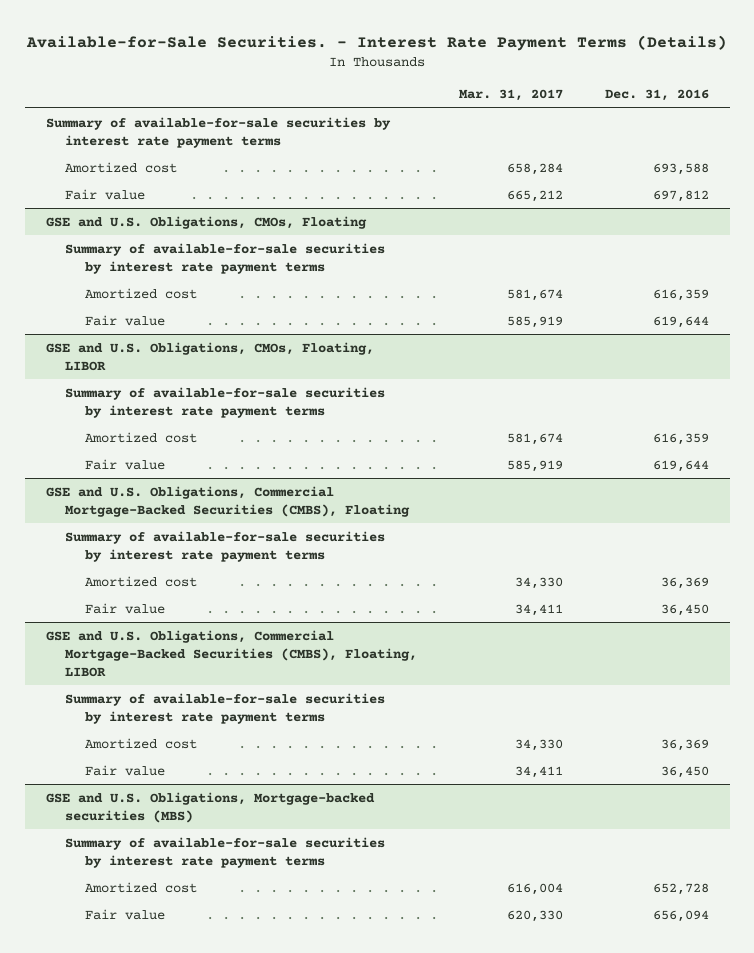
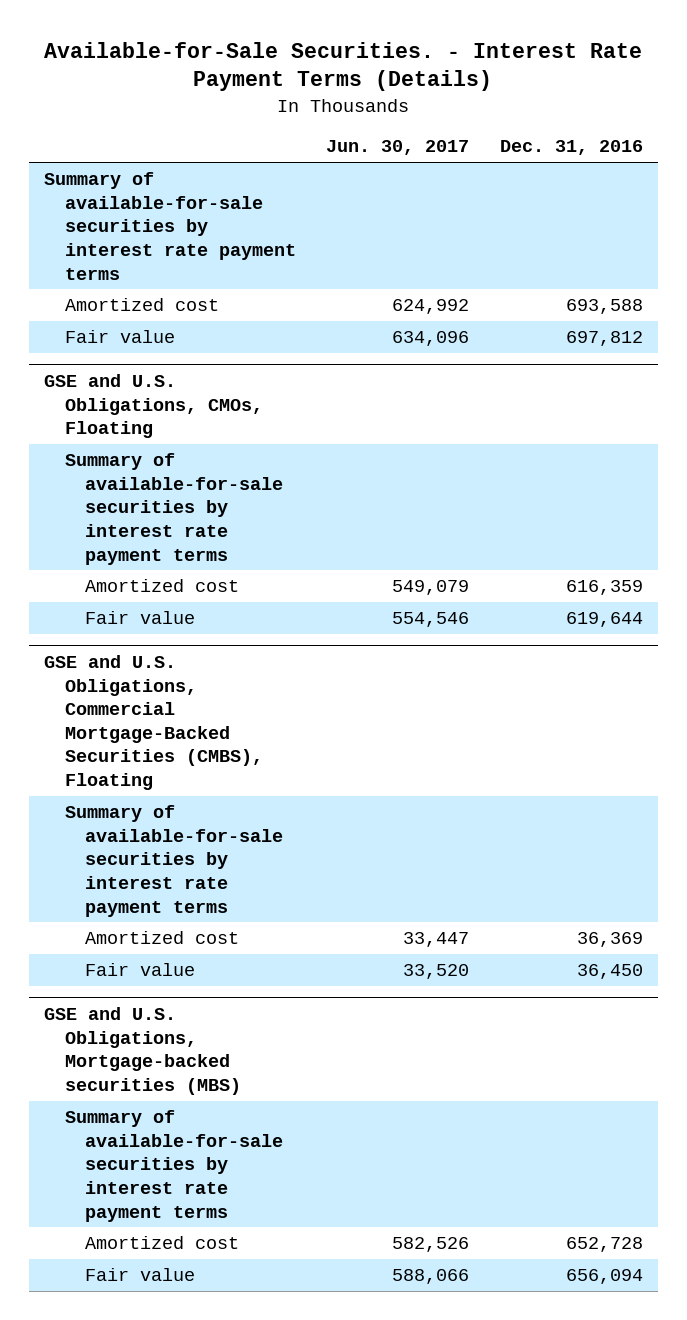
[459,88,564,101] Mar. 31, 2017 -> none
none -> [326,140,470,156] Jun. 30, 2017
[45,341,374,371] GSE and U.S. Obligations, CMOs, Floating, LIBOR -> none
[65,386,386,418] Summary of available-for-sale securities by interest rate payment terms -> none
[85,431,198,443] Amortized cost -> none
[85,458,166,470] Fair value -> none
[45,629,418,677] GSE and U.S. Obligations, Commercial Mortgage-Backed Securities (CMBS), Floating, LIBOR -> none
[65,692,386,724] Summary of available-for-sale securities by interest rate payment terms -> none
[85,737,198,749] Amortized cost -> none
[85,764,166,776] Fair value -> none

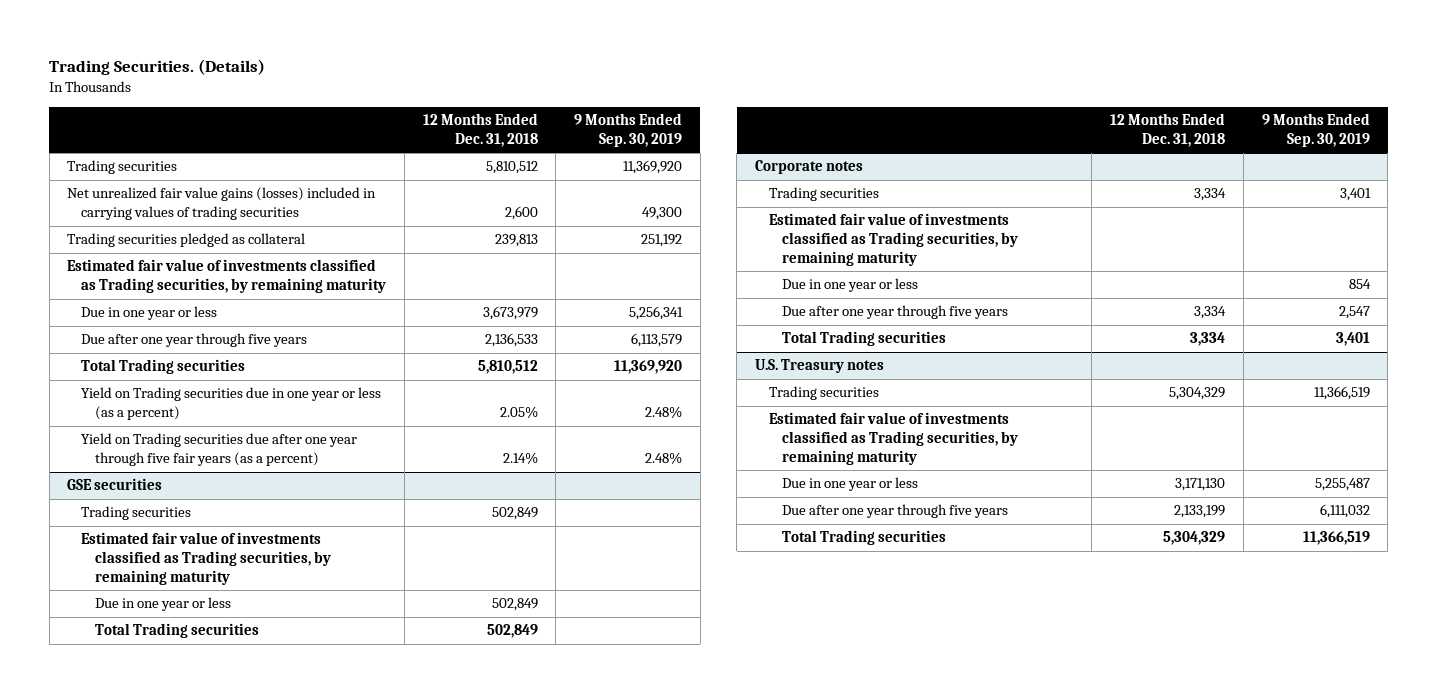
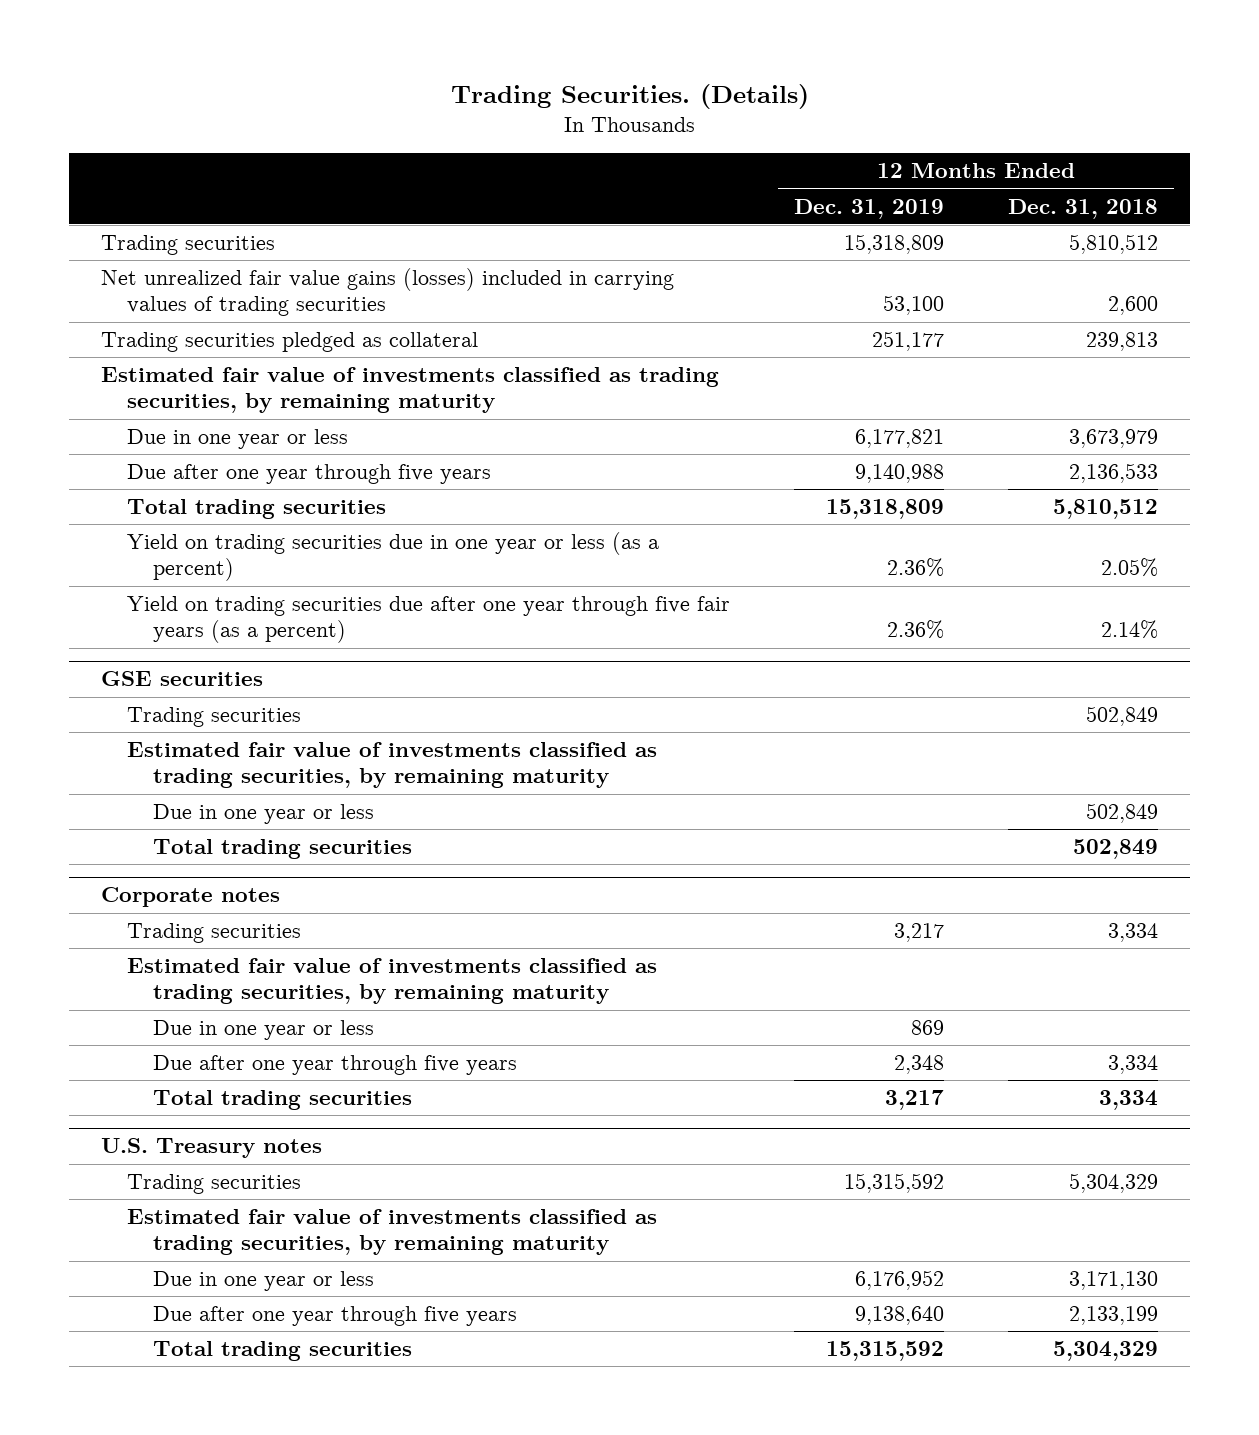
[573,113,682,147] 9 Months Ended Sep. 30, 2019 -> none
none -> [794,198,945,219] Dec. 31, 2019
[67,259,387,294] Estimated fair value of investments classified as Trading securities, by remaining maturity -> [101,367,720,414] Estimated fair value of investments classified as trading securities, by remaining maturity
[81,359,246,375] Total Trading securities -> [127,499,387,520] Total trading securities
[81,387,382,421] Yield on Trading securities due in one year or less (as a percent) -> [127,532,660,582] Yield on trading securities due in one year or less (as a percent)
[81,433,358,467] Yield on Trading securities due after one year through five fair years (as a percent) -> [127,596,731,644] Yield on trading securities due after one year through five fair years (as a percent)
[81,532,331,585] Estimated fair value of investments classified as Trading securities, by remaining maturity -> [127,742,658,789] Estimated fair value of investments classified as trading securities, by remaining maturity
[94,623,259,639] Total Trading securities -> [153,839,413,860] Total trading securities
[768,213,1019,266] Estimated fair value of investments classified as Trading securities, by remaining maturity -> [127,958,658,1005] Estimated fair value of investments classified as trading securities, by remaining maturity
[782,331,947,347] Total Trading securities -> [153,1090,413,1111] Total trading securities
[768,412,1019,465] Estimated fair value of investments classified as Trading securities, by remaining maturity -> [127,1209,658,1256] Estimated fair value of investments classified as trading securities, by remaining maturity
[782,530,947,546] Total Trading securities -> [153,1341,413,1362] Total trading securities

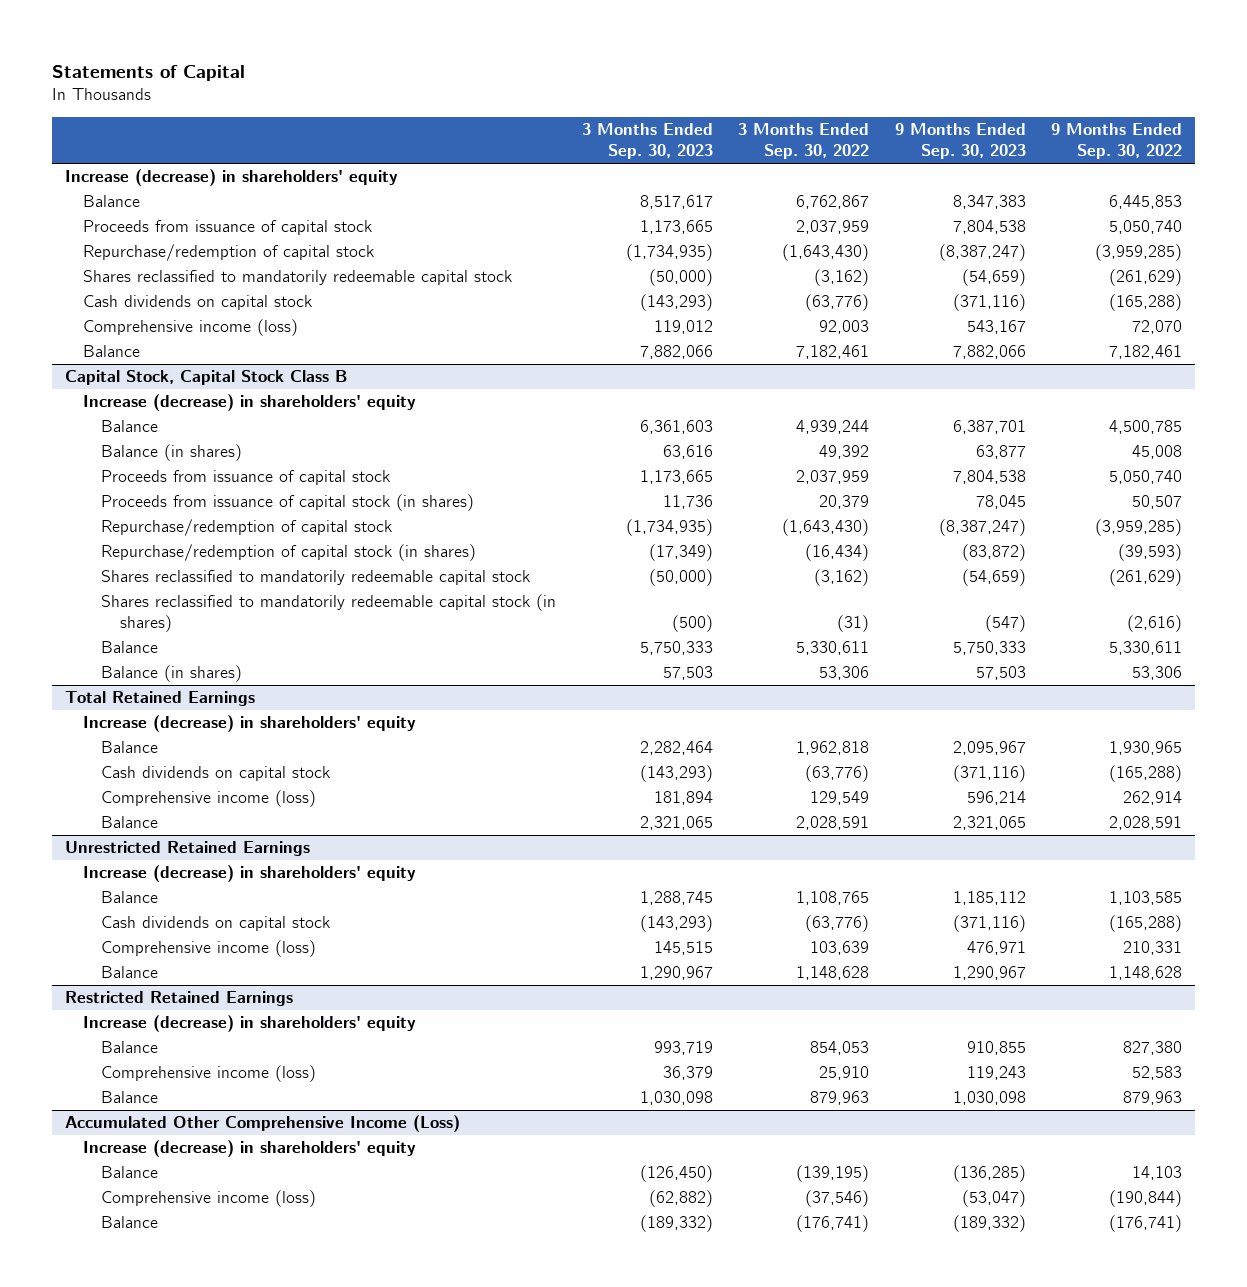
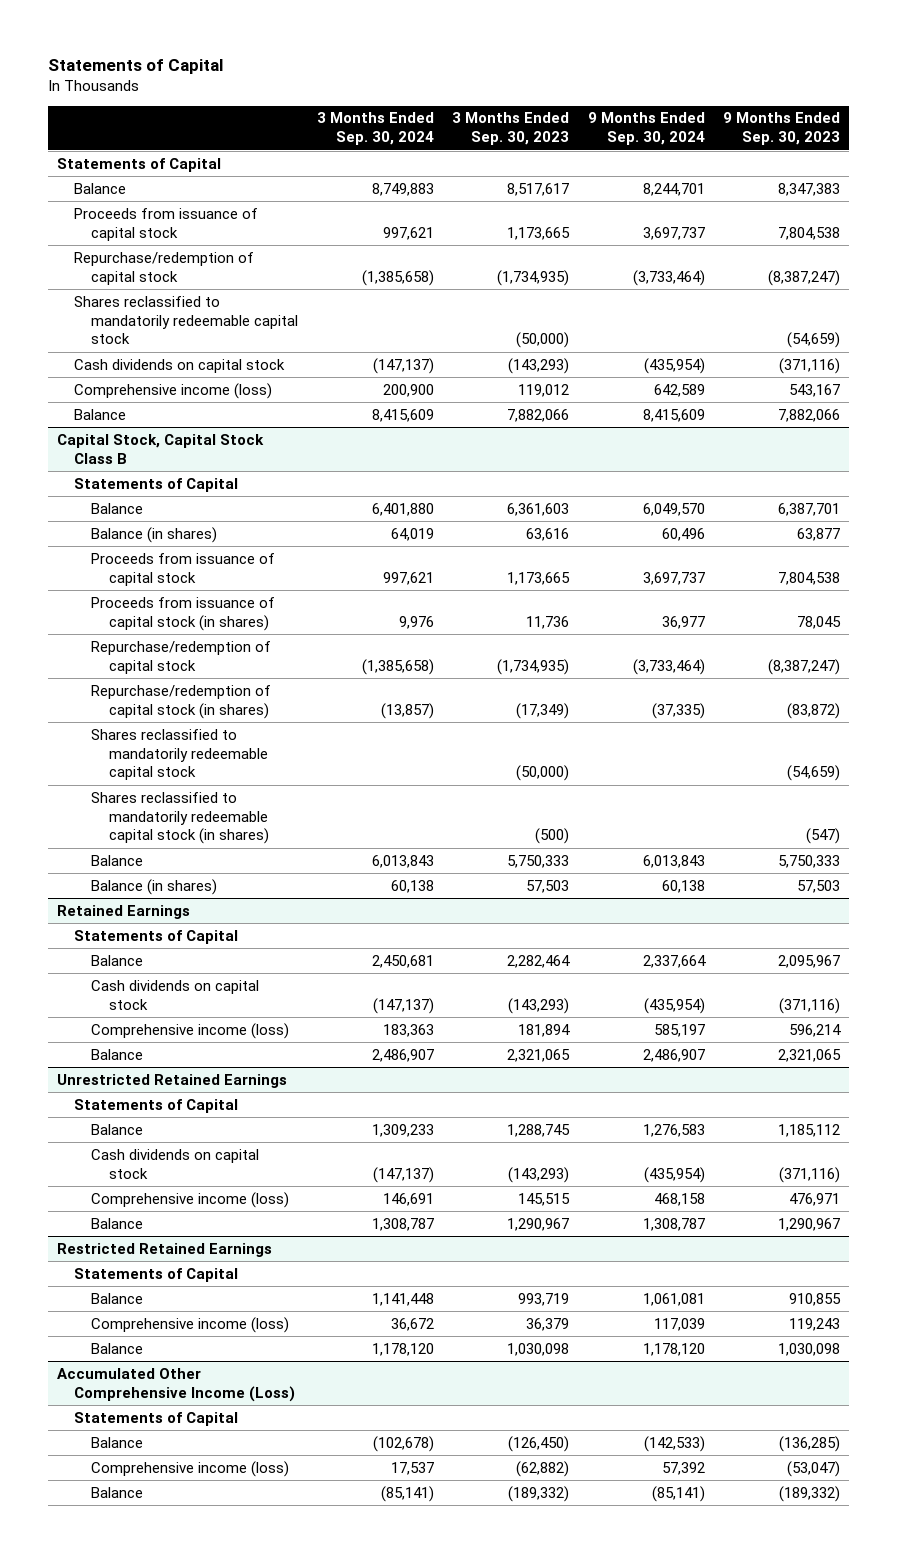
[738,123,870,160] 3 Months Ended Sep. 30, 2022 -> none
[1051,123,1183,160] 9 Months Ended Sep. 30, 2022 -> none
none -> [316,112,434,146] 3 Months Ended Sep. 30, 2024
none -> [587,112,705,146] 9 Months Ended Sep. 30, 2024
[64,169,398,187] Increase (decrease) in shareholders' equity -> [56,157,221,172] Statements of Capital
[83,394,417,412] Increase (decrease) in shareholders' equity -> [74,477,239,492] Statements of Capital
[64,691,255,707] Total Retained Earnings -> [56,904,190,919] Retained Earnings
[83,715,417,733] Increase (decrease) in shareholders' equity -> [74,929,239,944] Statements of Capital
[83,865,417,883] Increase (decrease) in shareholders' equity -> [74,1098,239,1113] Statements of Capital
[83,1015,417,1033] Increase (decrease) in shareholders' equity -> [74,1267,239,1282] Statements of Capital
[83,1140,417,1158] Increase (decrease) in shareholders' equity -> [74,1411,239,1426] Statements of Capital

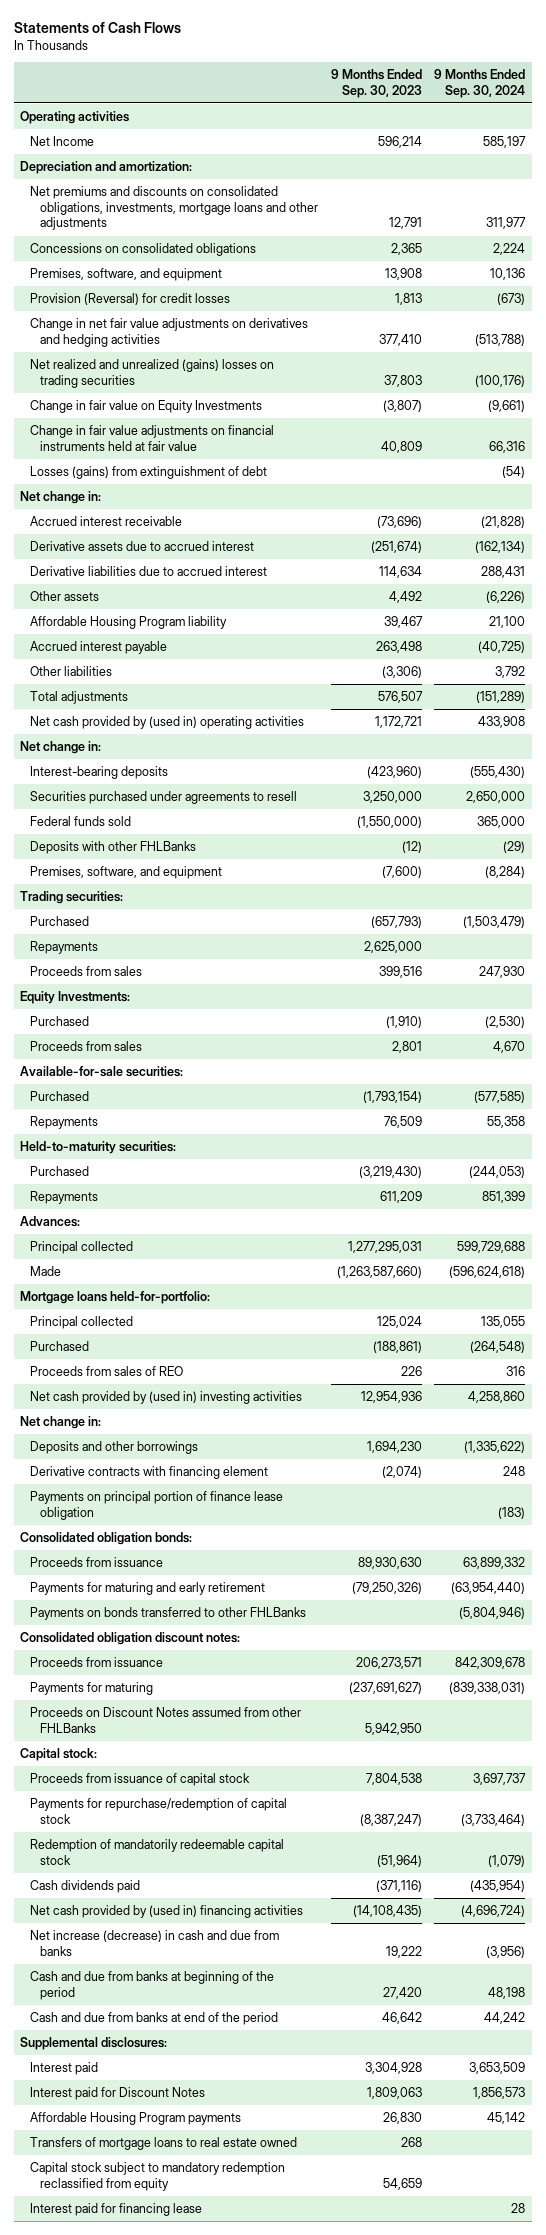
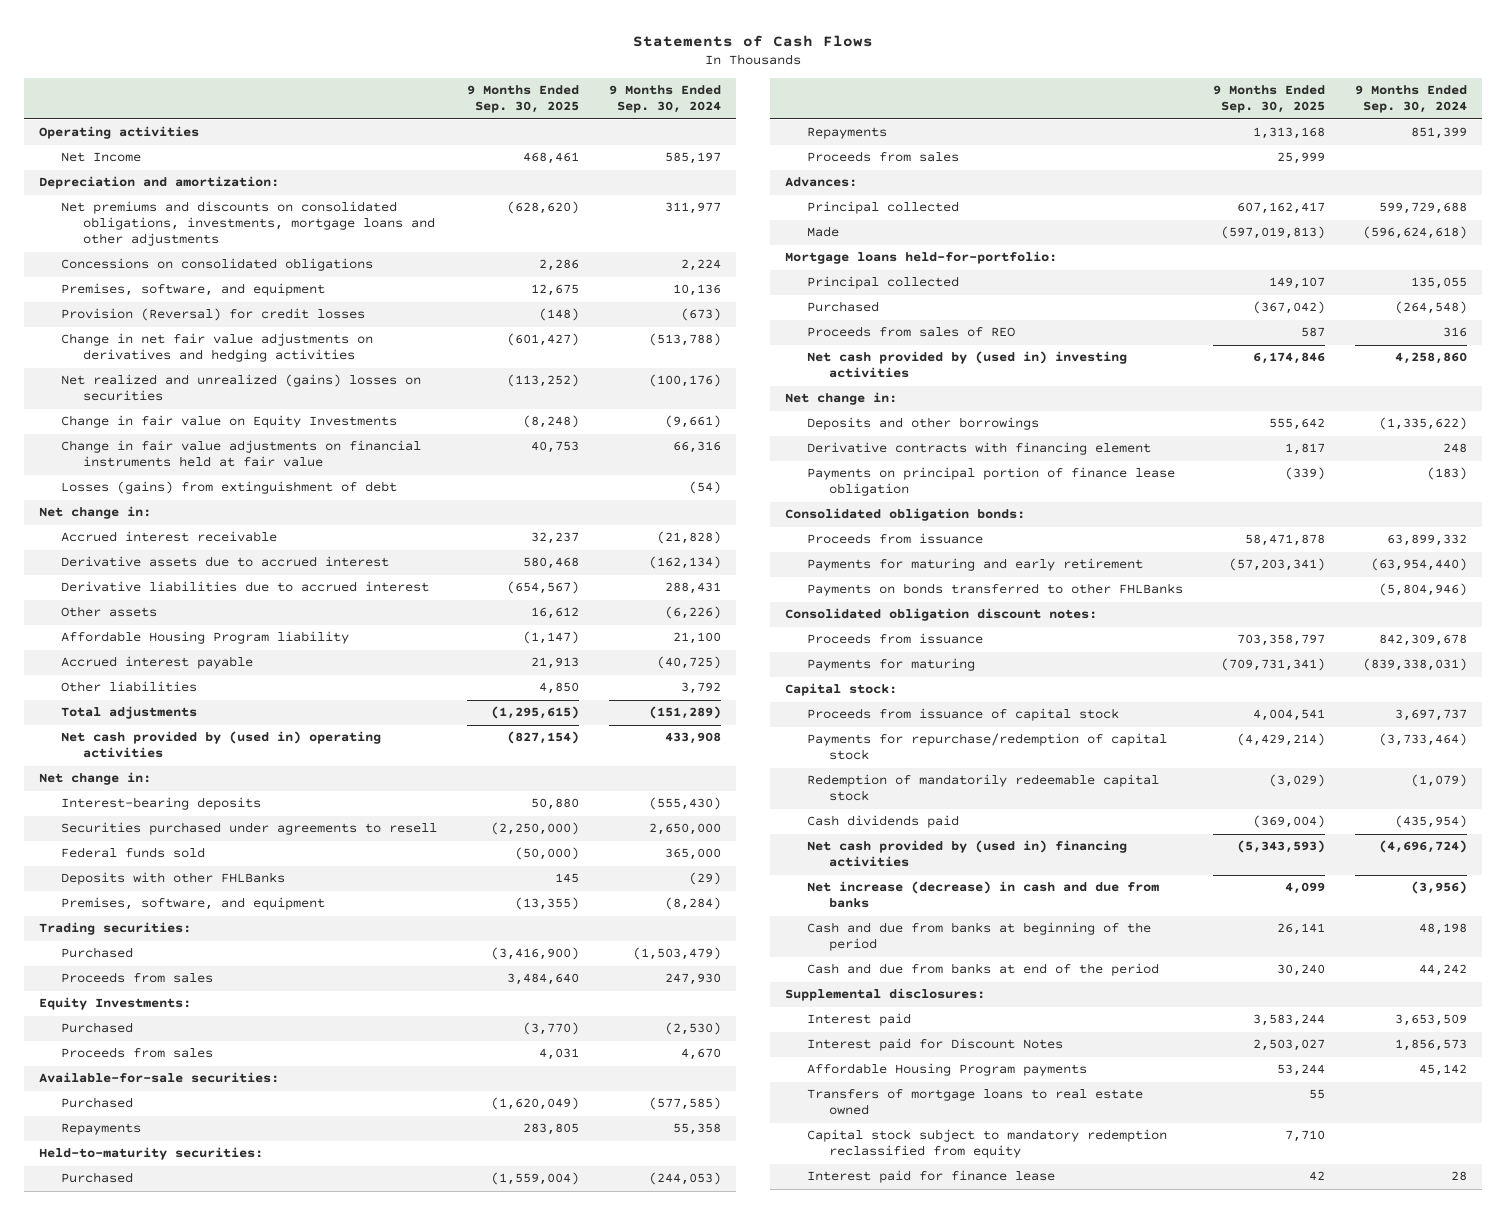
[330,69,422,98] 9 Months Ended Sep. 30, 2023 -> none
none -> [466,85,579,114] 9 Months Ended Sep. 30, 2025
[30,359,275,388] Net realized and unrealized (gains) losses on trading securities -> [61,374,422,402] Net realized and unrealized (gains) losses on securities
[30,941,99,955] Repayments -> none
none -> [806,151,959,163] Proceeds from sales
[30,1707,302,1733] Proceeds on Discount Notes assumed from other FHLBanks -> none
[30,2203,203,2217] Interest paid for financing lease -> [806,1170,1055,1184] Interest paid for finance lease

